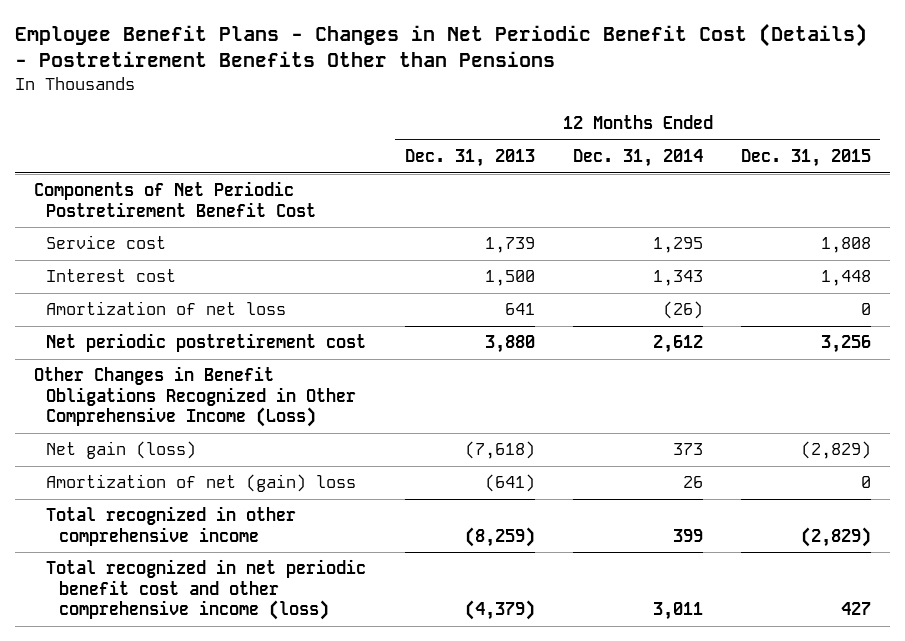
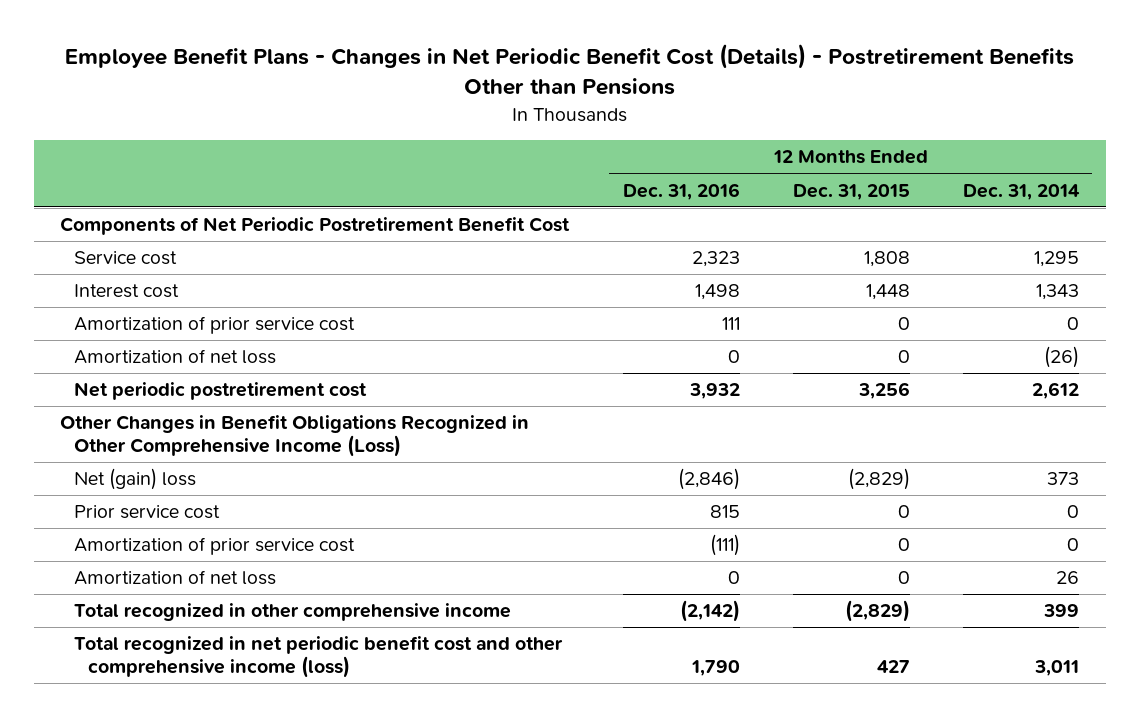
[404,148,535,167] Dec. 31, 2013 -> none
none -> [622,182,740,200] Dec. 31, 2016
none -> [74,316,356,335] Amortization of prior service cost
[46,441,197,460] Net gain (loss) -> [74,468,197,491] Net (gain) loss
none -> [74,505,221,520] Prior service cost
none -> [74,537,356,556] Amortization of prior service cost
[46,474,357,493] Amortization of net (gain) loss -> [74,570,277,586] Amortization of net loss

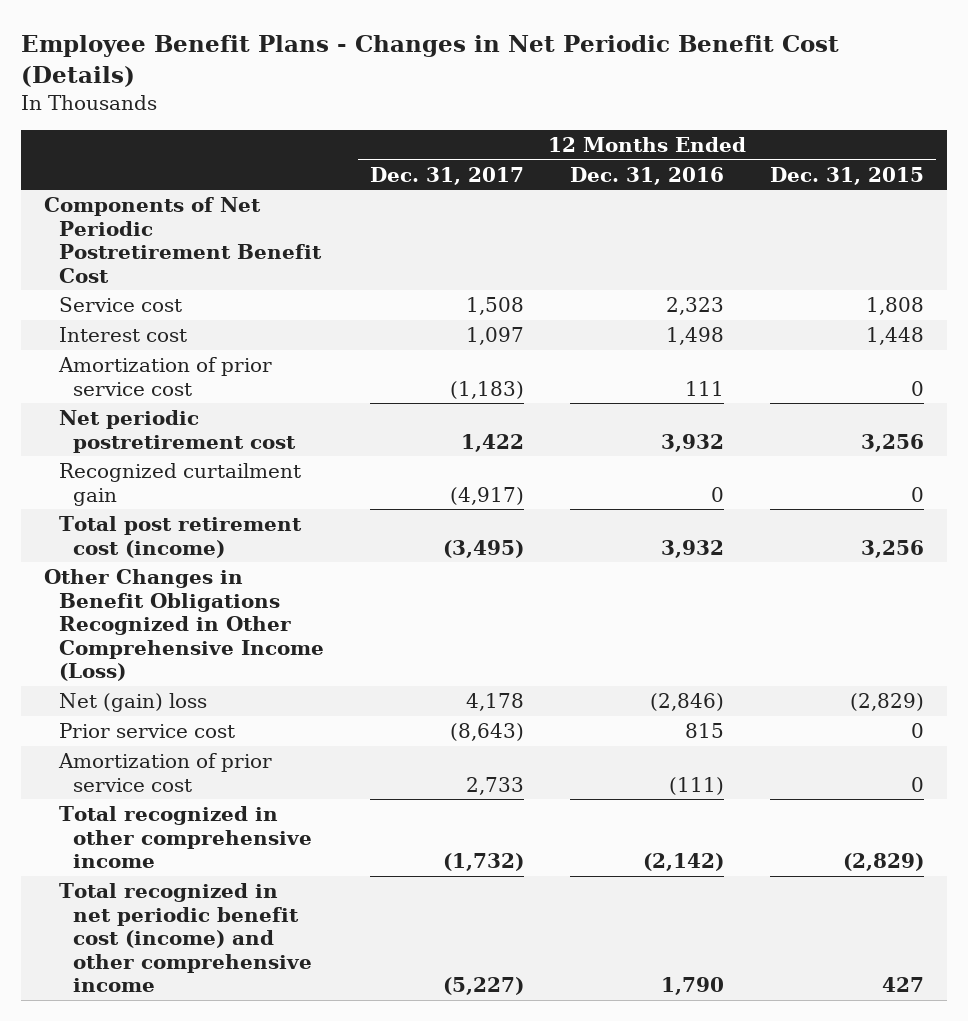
[64,43,1074,96] Employee Benefit Plans - Changes in Net Periodic Benefit Cost (Details) - Postretirement Benefits Other than Pensions -> [20,34,839,87] Employee Benefit Plans - Changes in Net Periodic Benefit Cost (Details)
[963,183,1081,200] Dec. 31, 2014 -> none
none -> [369,166,524,185] Dec. 31, 2017
[74,349,277,365] Amortization of net loss -> none
none -> [58,463,301,506] Recognized curtailment gain
none -> [58,516,302,558] Total post retirement cost (income)
[74,570,277,586] Amortization of net loss -> none
[74,636,564,678] Total recognized in net periodic benefit cost and other comprehensive income (loss) -> [58,883,313,993] Total recognized in net periodic benefit cost (income) and other comprehensive income

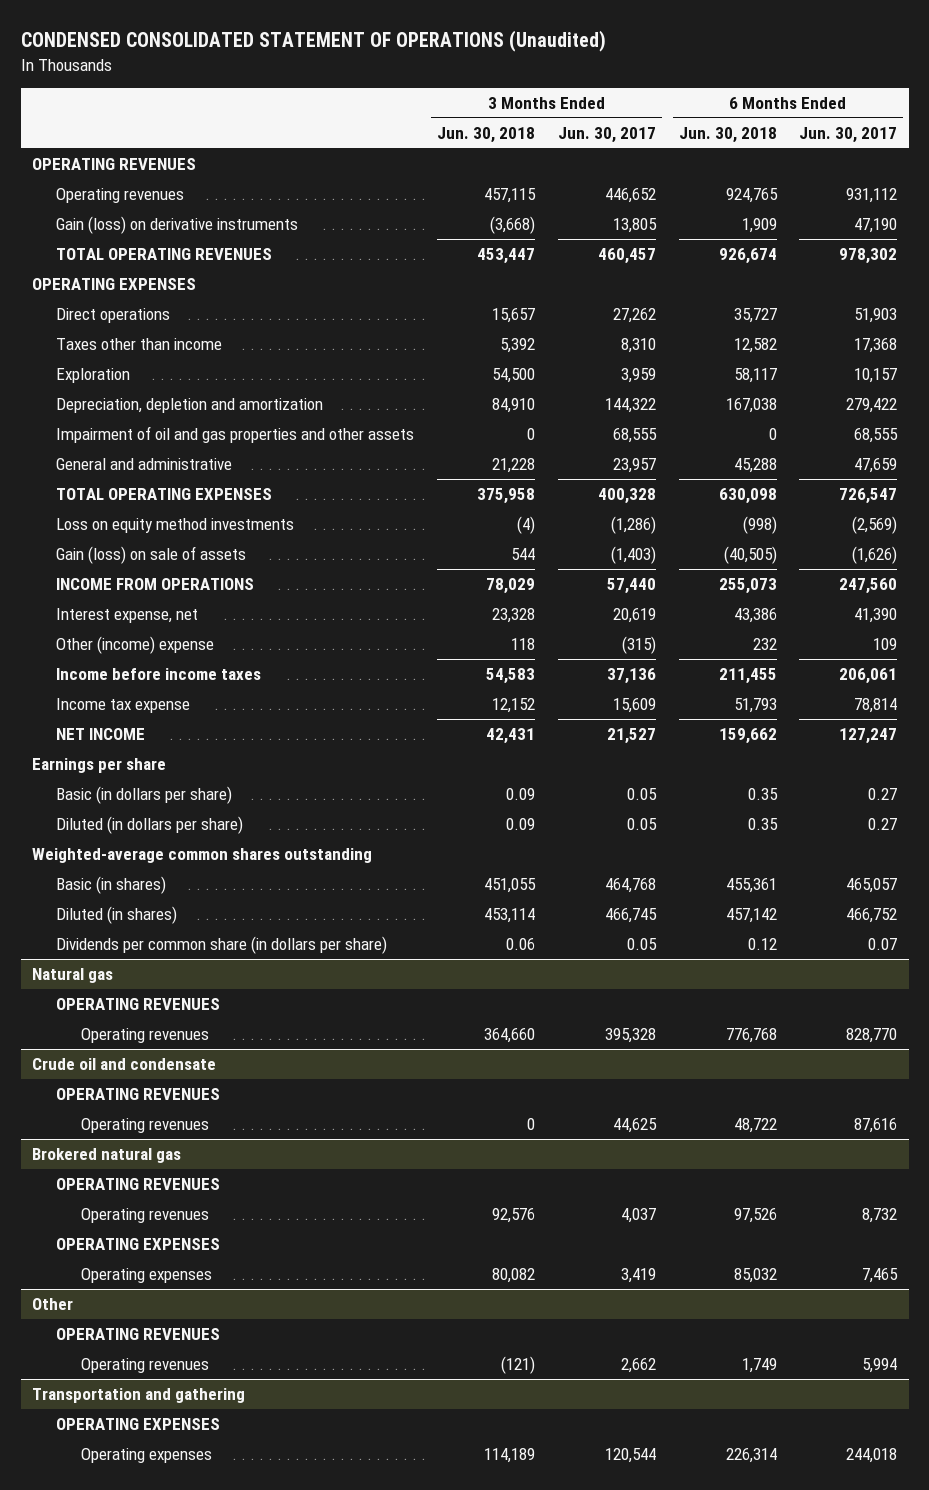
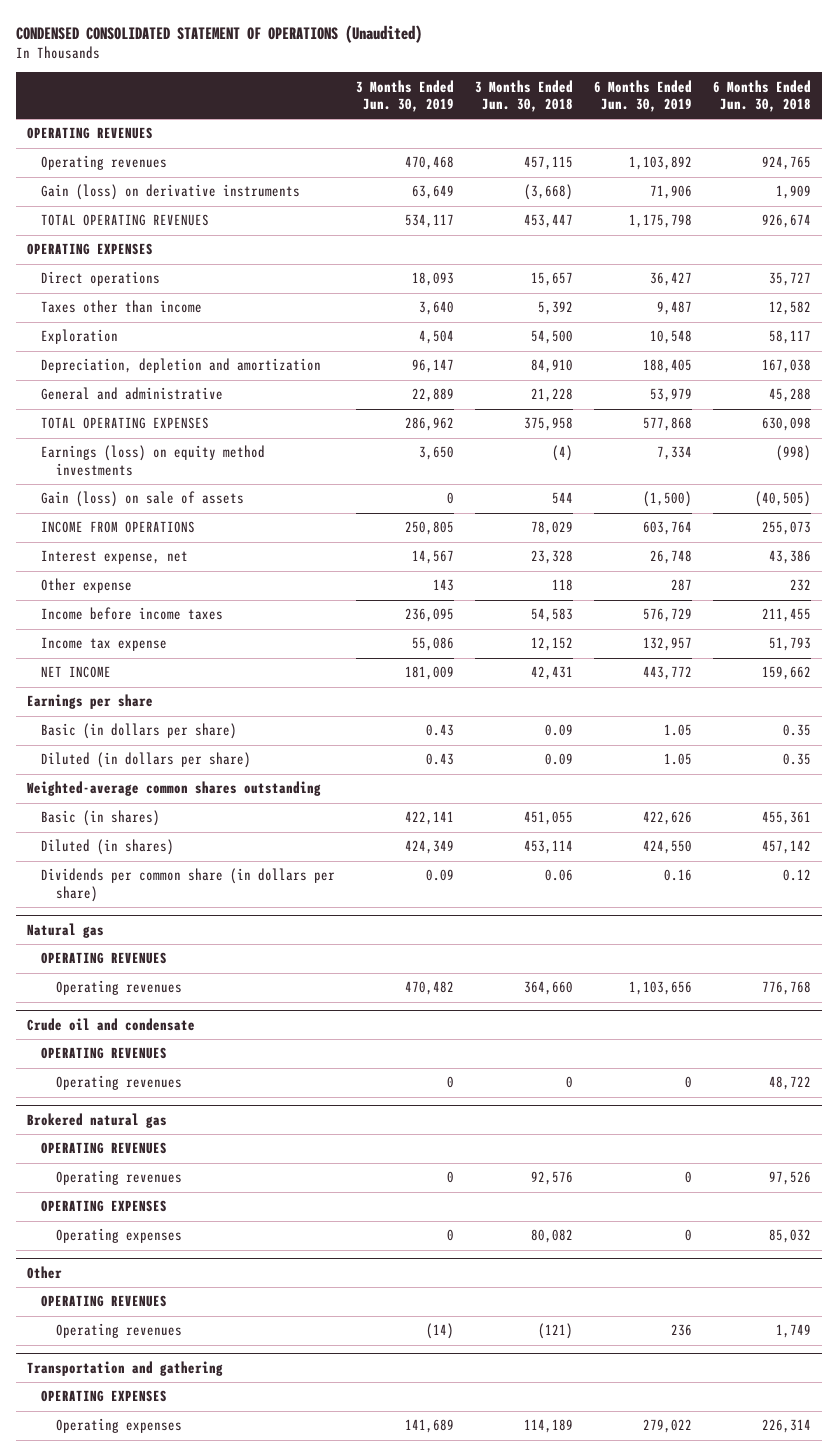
[557,126,656,143] Jun. 30, 2017 -> none
[799,126,898,143] Jun. 30, 2017 -> none
none -> [356,79,455,113] 3 Months Ended Jun. 30, 2019
none -> [594,79,693,113] 6 Months Ended Jun. 30, 2019
[56,426,415,444] Impairment of oil and gas properties and other assets -> none
[56,518,295,534] Loss on equity method investments -> [41,445,266,476] Earnings (loss) on equity method investments
[56,636,215,655] Other (income) expense -> [41,578,133,594] Other expense

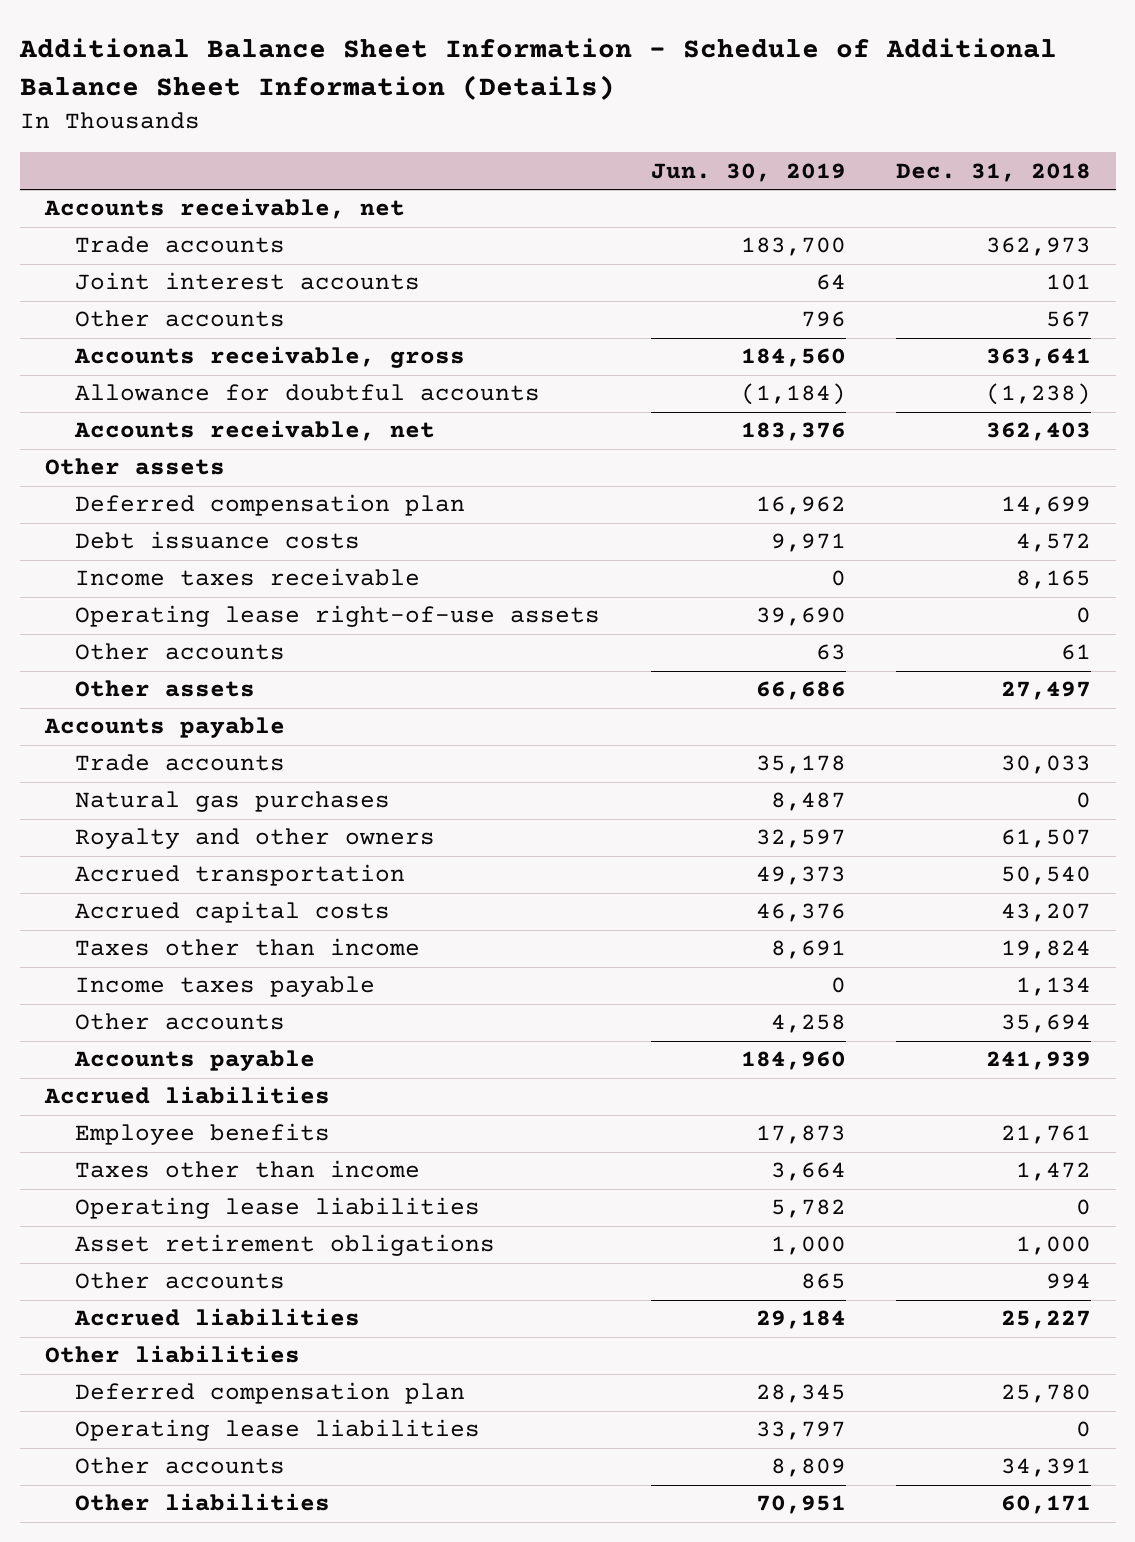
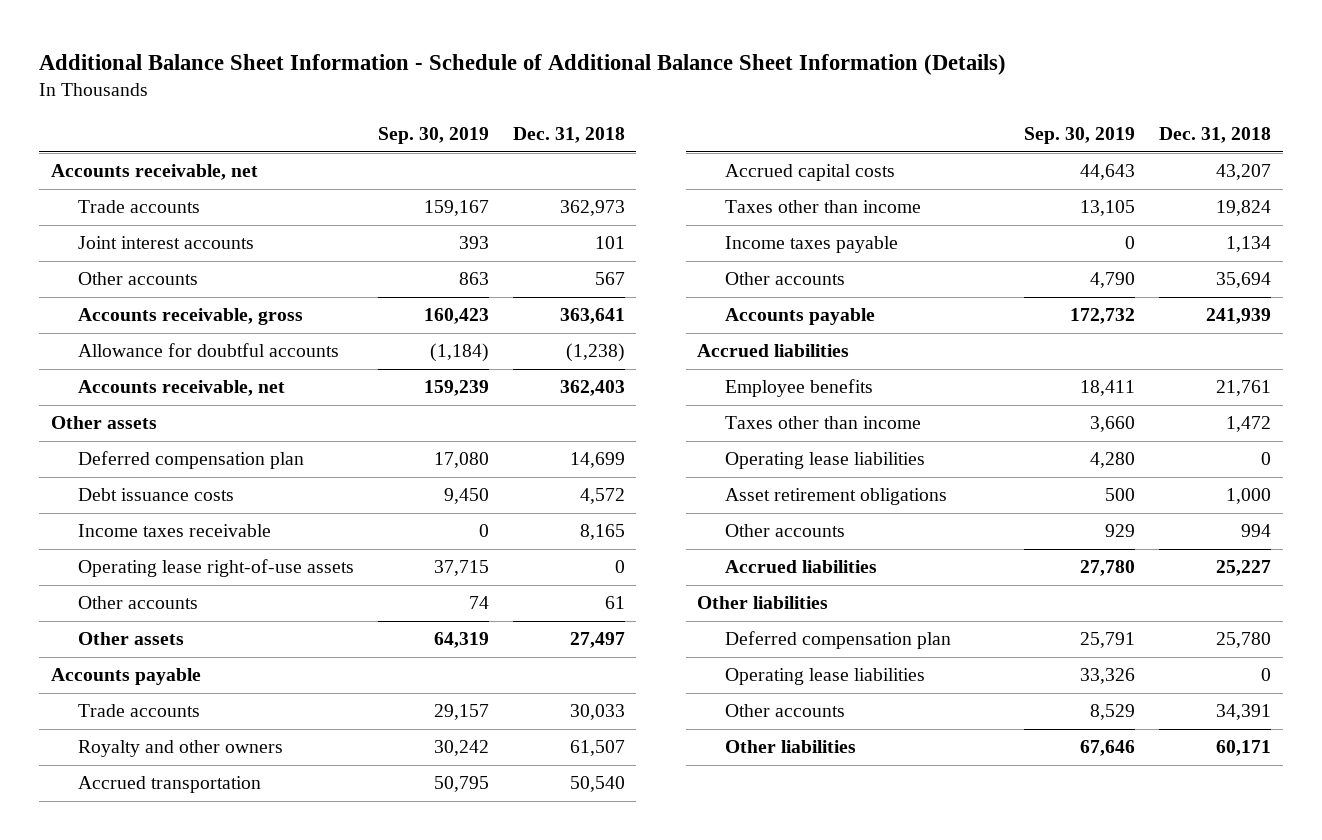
[650,162,846,182] Jun. 30, 2019 -> none
none -> [377,127,489,145] Sep. 30, 2019
[75,791,391,813] Natural gas purchases -> none

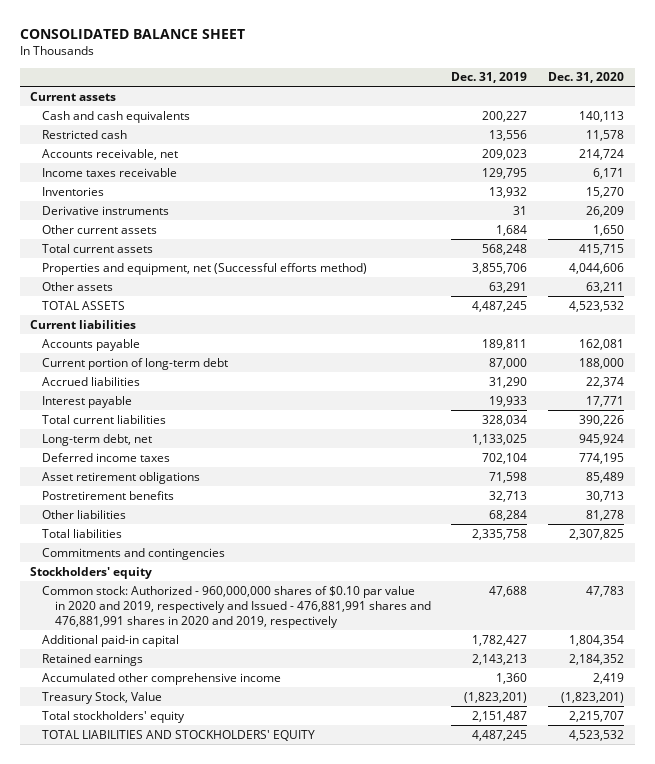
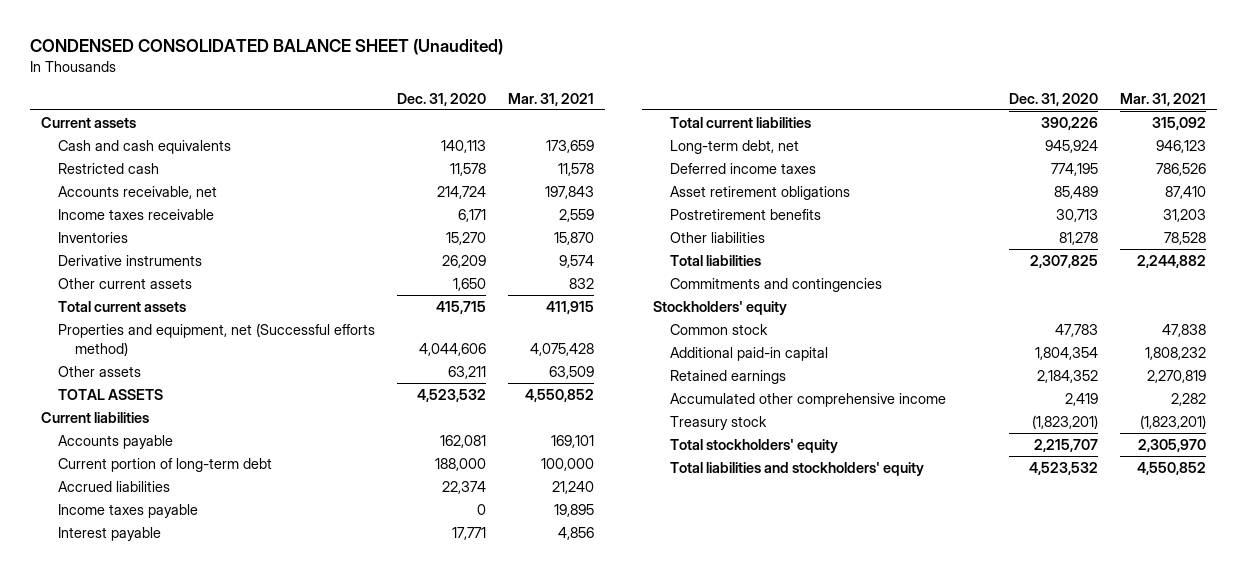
[19,28,245,39] CONSOLIDATED BALANCE SHEET -> [29,39,503,56] CONDENSED CONSOLIDATED BALANCE SHEET (Unaudited)
[451,72,528,84] Dec. 31, 2019 -> none
none -> [508,92,595,106] Mar. 31, 2021
none -> [58,503,199,518] Income taxes payable
[42,585,431,628] Common stock: Authorized - 960,000,000 shares of $0.10 par value in 2020 and 2019, respectively and Issued - 476,881,991 shares and 476,881,991 shares in 2020 and 2019, respectively -> [670,323,769,335] Common stock
[42,691,163,704] Treasury Stock, Value -> [670,415,768,430] Treasury stock
[42,729,316,741] TOTAL LIABILITIES AND STOCKHOLDERS' EQUITY -> [670,461,925,476] Total liabilities and stockholders' equity

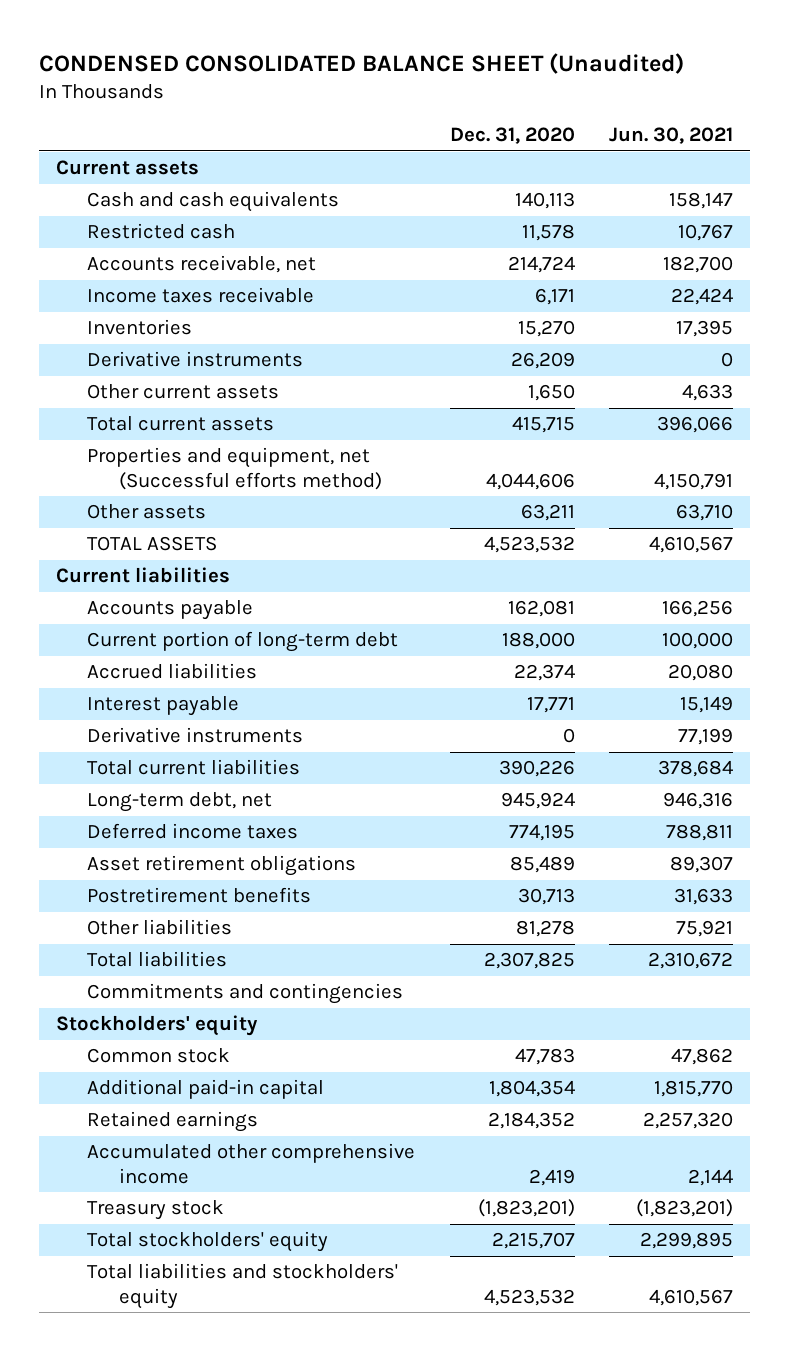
[508,92,595,106] Mar. 31, 2021 -> none
none -> [608,127,733,145] Jun. 30, 2021
[58,503,199,518] Income taxes payable -> none
none -> [87,727,304,744] Derivative instruments

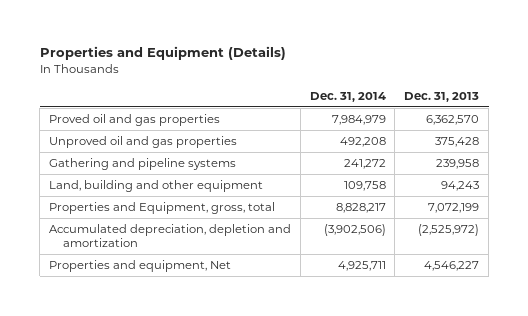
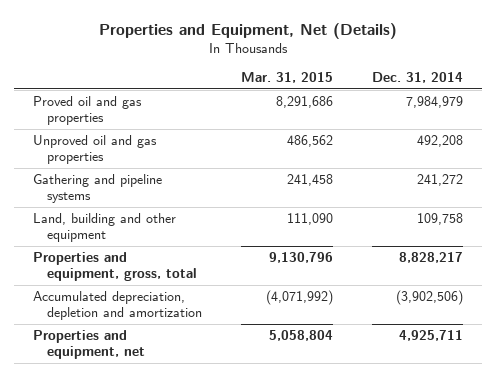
[39,46,286,61] Properties and Equipment (Details) -> [99,22,398,39] Properties and Equipment, Net (Details)
[404,91,480,102] Dec. 31, 2013 -> none
none -> [240,72,333,84] Mar. 31, 2015
[48,202,275,215] Properties and Equipment, gross, total -> [33,252,197,281] Properties and equipment, gross, total
[48,260,231,273] Properties and equipment, Net -> [33,330,145,359] Properties and equipment, net

